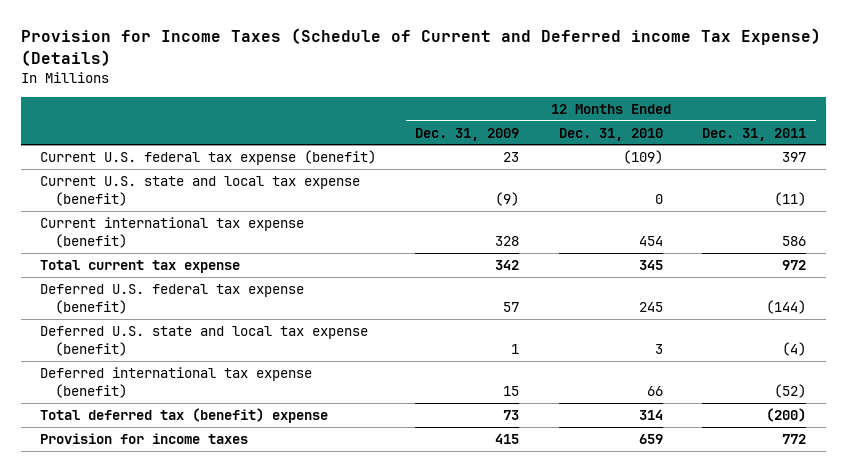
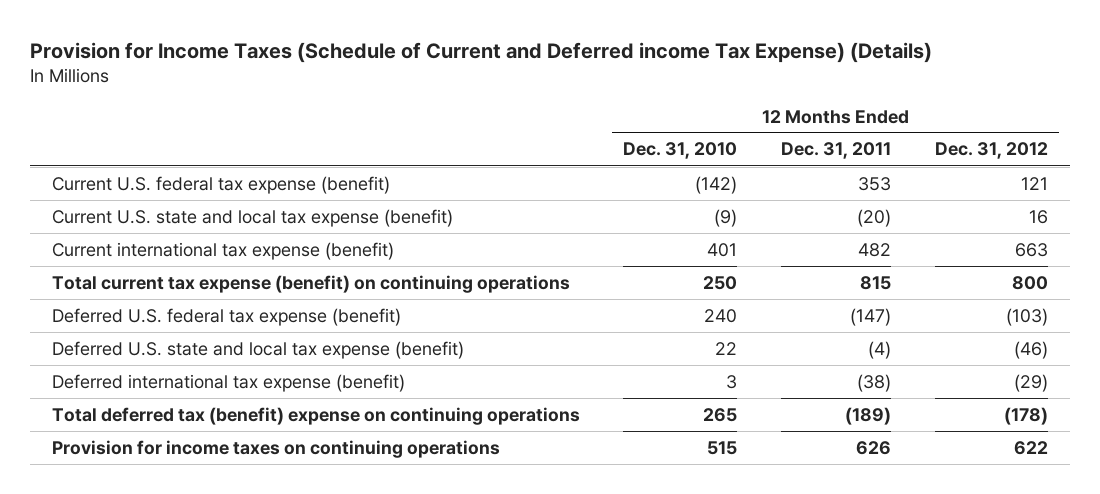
[415,127,520,141] Dec. 31, 2009 -> none
none -> [935,142,1049,160] Dec. 31, 2012
[622,149,663,164] (109) -> [695,175,738,194] (142)
[781,151,806,162] 397 -> [858,176,892,191] 353
[654,193,663,204] 0 -> [714,208,738,227] (9)
[773,191,806,206] (11) -> [857,208,892,227] (20)
[638,235,663,246] 454 -> [707,242,738,257] 401
[781,235,806,246] 586 -> [858,242,892,257] 482
[40,259,241,273] Total current tax expense -> [51,274,570,293] Total current tax expense (benefit) on continuing operations
[638,259,663,270] 345 -> [703,275,738,290] 250
[781,259,806,270] 972 -> [860,275,892,290] 815
[638,301,663,312] 245 -> [704,308,738,323] 240
[765,299,806,314] (144) -> [850,307,892,326] (147)
[654,343,663,354] 3 -> [715,341,738,355] 22
[646,385,663,396] 66 -> [726,374,738,389] 3
[773,383,806,398] (52) -> [857,373,892,392] (38)
[40,407,329,423] Total deferred tax (benefit) expense -> [51,406,580,425] Total deferred tax (benefit) expense on continuing operations
[638,409,663,420] 314 -> [703,407,738,422] 265
[765,407,806,422] (200) -> [845,406,892,425] (189)
[40,432,249,444] Provision for income taxes -> [51,439,500,458] Provision for income taxes on continuing operations
[638,433,663,444] 659 -> [707,440,738,455] 515
[781,433,806,444] 772 -> [856,440,892,455] 626

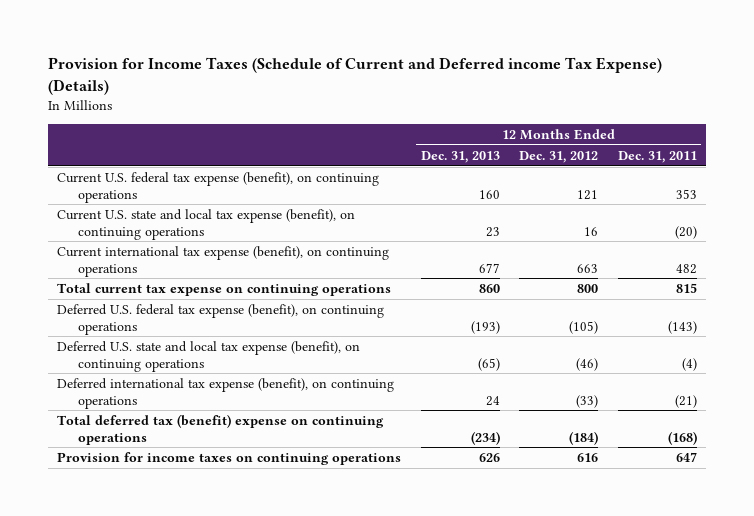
[623,142,738,160] Dec. 31, 2010 -> none
none -> [420,150,500,163] Dec. 31, 2013
[51,175,390,194] Current U.S. federal tax expense (benefit) -> [57,171,380,203] Current U.S. federal tax expense (benefit), on continuing operations
[51,208,453,227] Current U.S. state and local tax expense (benefit) -> [57,208,356,240] Current U.S. state and local tax expense (benefit), on continuing operations
[51,241,394,260] Current international tax expense (benefit) -> [57,245,390,277] Current international tax expense (benefit), on continuing operations
[51,274,570,293] Total current tax expense (benefit) on continuing operations -> [57,282,392,296] Total current tax expense on continuing operations
[51,307,401,326] Deferred U.S. federal tax expense (benefit) -> [57,303,385,335] Deferred U.S. federal tax expense (benefit), on continuing operations
[850,307,892,326] (147) -> [667,320,697,334] (143)
[1006,307,1049,326] (103) -> [569,320,599,334] (105)
[51,340,464,359] Deferred U.S. state and local tax expense (benefit) -> [57,340,361,372] Deferred U.S. state and local tax expense (benefit), on continuing operations
[51,373,405,392] Deferred international tax expense (benefit) -> [57,377,395,409] Deferred international tax expense (benefit), on continuing operations
[857,373,892,392] (38) -> [674,394,697,408] (21)
[1014,373,1049,392] (29) -> [576,394,599,408] (33)
[845,406,892,425] (189) -> [667,430,697,445] (168)
[1004,406,1049,425] (178) -> [569,430,599,445] (184)
[856,440,892,455] 626 -> [675,451,697,462] 647
[1014,440,1049,455] 622 -> [577,452,599,462] 616

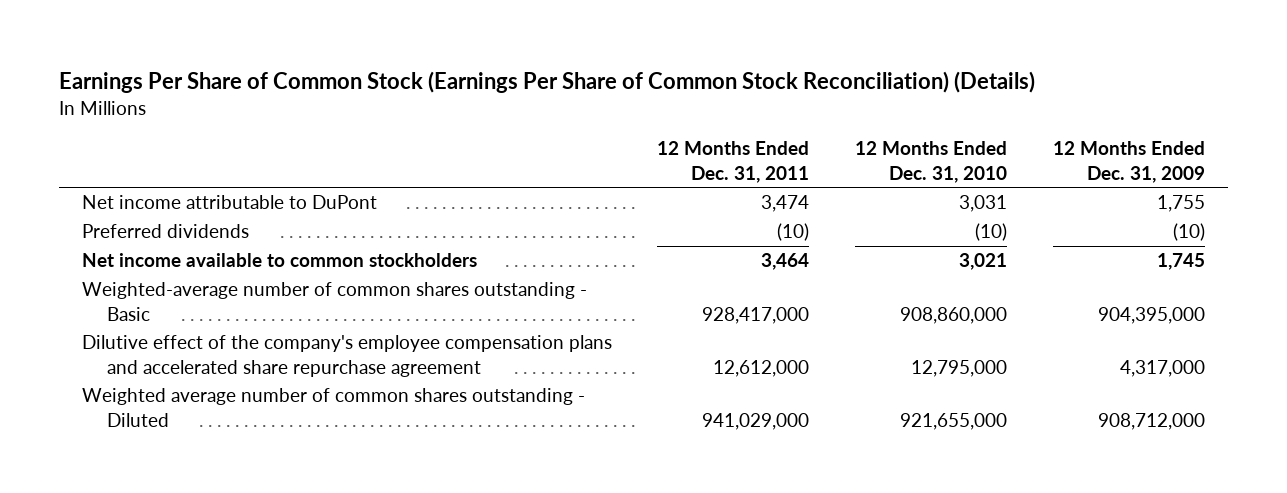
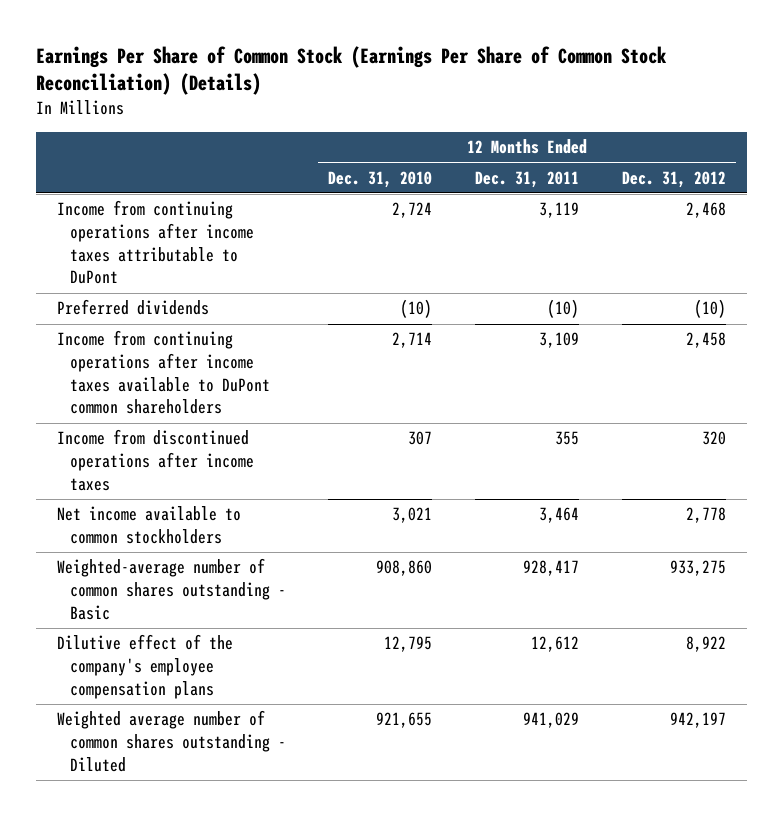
[1052,141,1205,183] 12 Months Ended Dec. 31, 2009 -> none
none -> [621,170,726,188] Dec. 31, 2012
[81,195,377,210] Net income attributable to DuPont -> none
none -> [57,200,254,285] Income from continuing operations after income taxes attributable to DuPont
none -> [57,330,270,415] Income from continuing operations after income taxes available to DuPont common shareholders
none -> [57,429,254,491] Income from discontinued operations after income taxes
[702,306,810,324] 928,417,000 -> [523,560,580,577] 928,417
[900,306,1008,324] 908,860,000 -> [376,560,433,577] 908,860
[81,335,612,377] Dilutive effect of the company's employee compensation plans and accelerated share repurchase agreement -> [57,634,234,699] Dilutive effect of the company's employee compensation plans
[713,359,810,377] 12,612,000 -> [531,636,580,653] 12,612
[911,359,1008,377] 12,795,000 -> [384,636,433,653] 12,795
[702,412,810,430] 941,029,000 -> [523,712,580,729] 941,029
[900,412,1008,430] 921,655,000 -> [376,712,433,729] 921,655

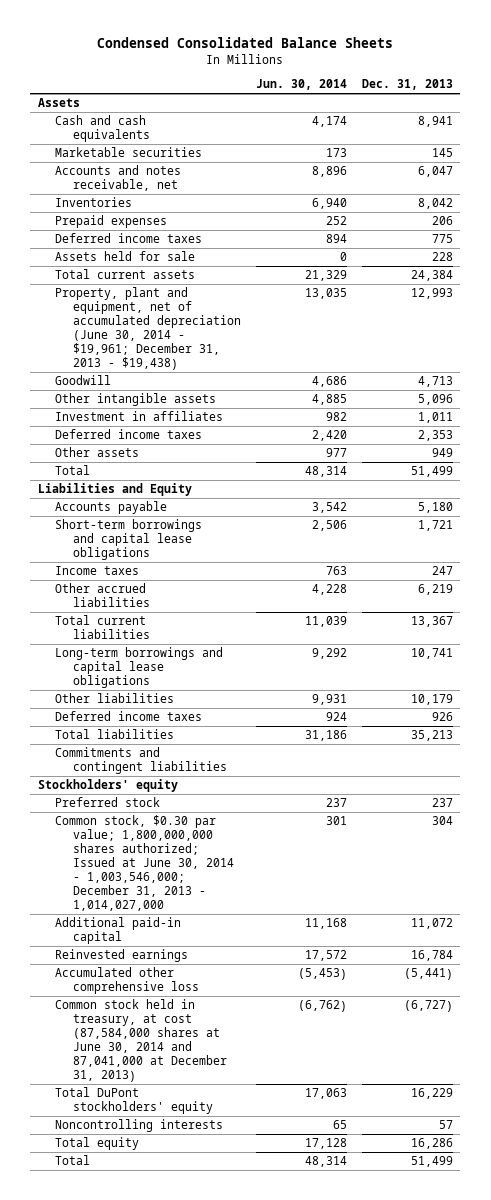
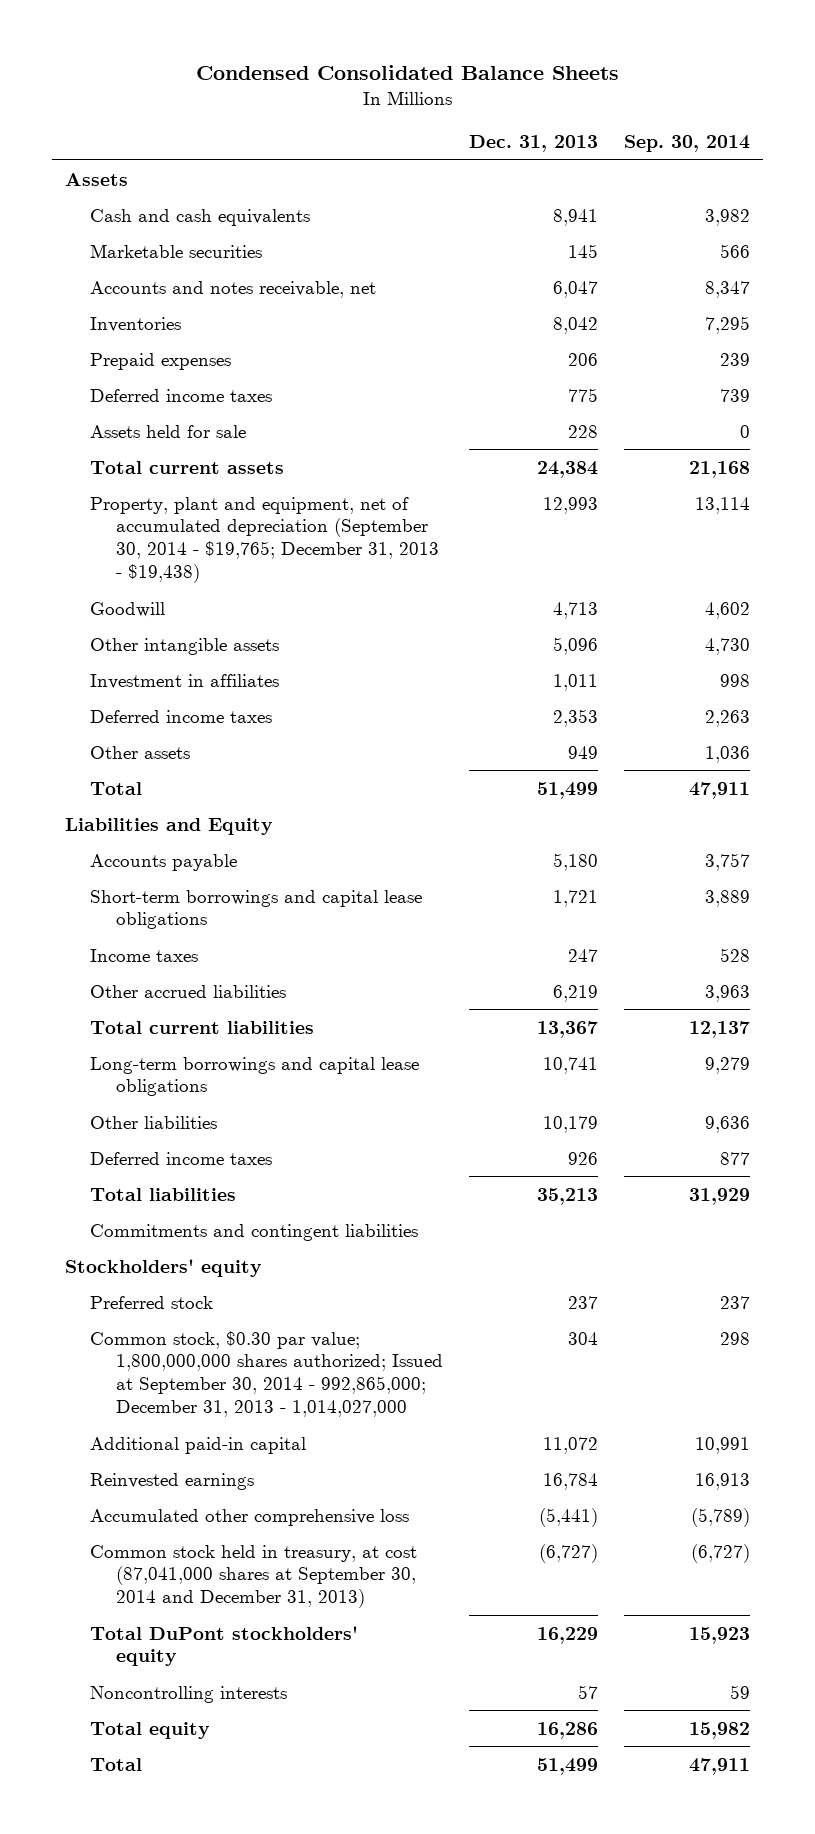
[255,79,347,91] Jun. 30, 2014 -> none
none -> [624,135,751,153] Sep. 30, 2014
[55,287,241,371] Property, plant and equipment, net of accumulated depreciation (June 30, 2014 - $19,961; December 31, 2013 - $19,438) -> [90,496,439,584] Property, plant and equipment, net of accumulated depreciation (September 30, 2014 - $19,765; December 31, 2013 - $19,438)
[55,815,234,912] Common stock, $0.30 par value; 1,800,000,000 shares authorized; Issued at June 30, 2014 - 1,003,546,000; December 31, 2013 - 1,014,027,000 -> [90,1330,443,1418] Common stock, $0.30 par value; 1,800,000,000 shares authorized; Issued at September 30, 2014 - 992,865,000; December 31, 2013 - 1,014,027,000
[55,999,227,1083] Common stock held in treasury, at cost (87,584,000 shares at June 30, 2014 and 87,041,000 at December 31, 2013) -> [90,1544,418,1609] Common stock held in treasury, at cost (87,041,000 shares at September 30, 2014 and December 31, 2013)

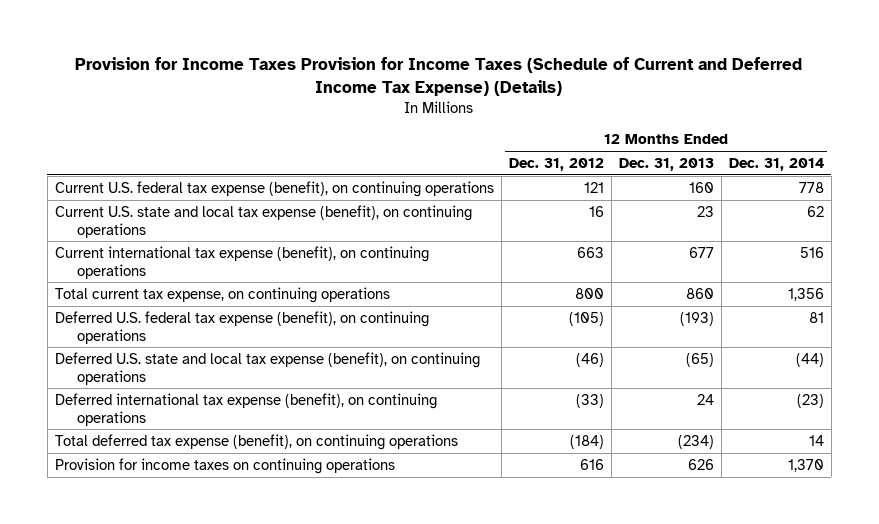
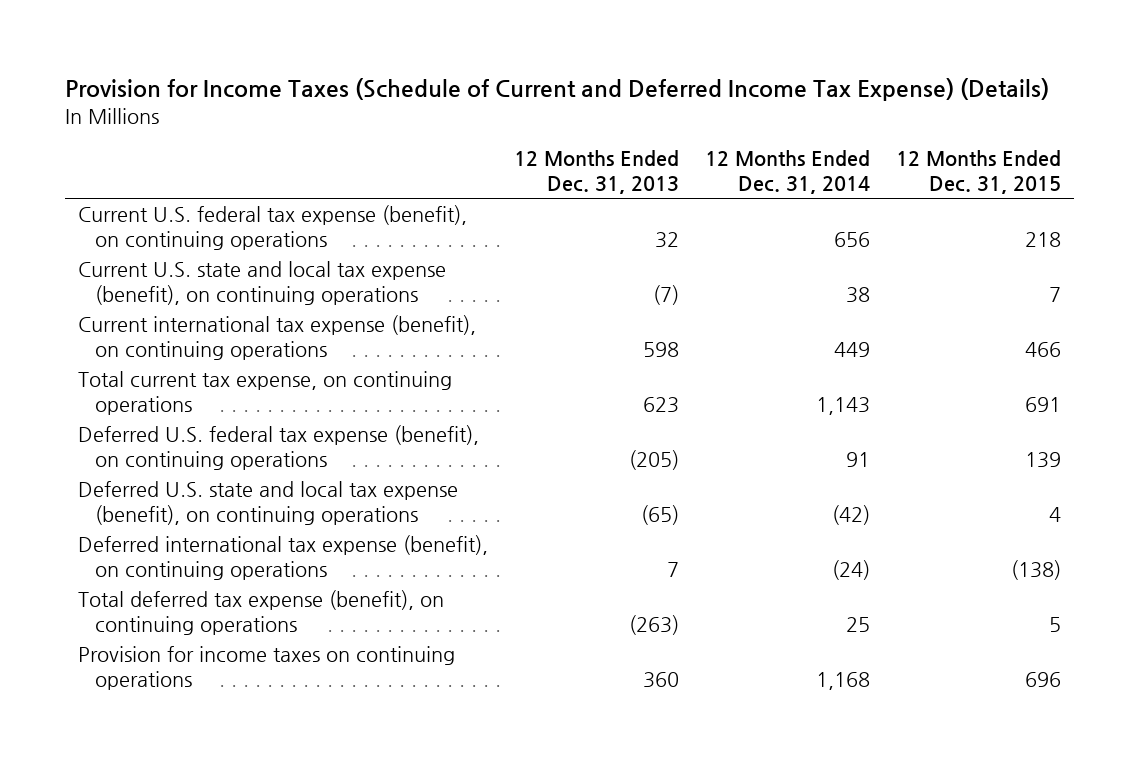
[75,57,803,96] Provision for Income Taxes Provision for Income Taxes (Schedule of Current and Deferred Income Tax Expense) (Details) -> [65,78,1050,102] Provision for Income Taxes (Schedule of Current and Deferred Income Tax Expense) (Details)
[508,157,604,171] Dec. 31, 2012 -> none
none -> [895,150,1061,195] 12 Months Ended Dec. 31, 2015
[688,181,714,193] 160 -> [654,231,679,248] 32
[798,181,824,193] 778 -> [833,231,870,247] 656
[696,205,714,217] 23 -> [652,284,679,305] (7)
[806,205,824,217] 62 -> [845,286,870,303] 38
[688,246,714,258] 677 -> [642,341,679,357] 598
[799,246,824,258] 516 -> [833,341,870,357] 449
[685,287,714,299] 860 -> [642,396,679,413] 623
[787,287,824,301] 1,356 -> [815,396,870,415] 1,143
[679,311,714,326] (193) -> [628,449,679,470] (205)
[808,311,824,323] 81 -> [845,451,870,467] 91
[795,352,824,367] (44) -> [831,504,870,525] (42)
[696,393,714,405] 24 -> [666,561,679,577] 7
[796,393,824,408] (23) -> [831,559,870,580] (24)
[677,434,714,449] (234) -> [628,614,679,635] (263)
[808,434,824,446] 14 -> [845,616,870,632] 25
[687,458,714,470] 626 -> [642,671,679,688] 360
[787,458,824,472] 1,370 -> [815,671,870,690] 1,168

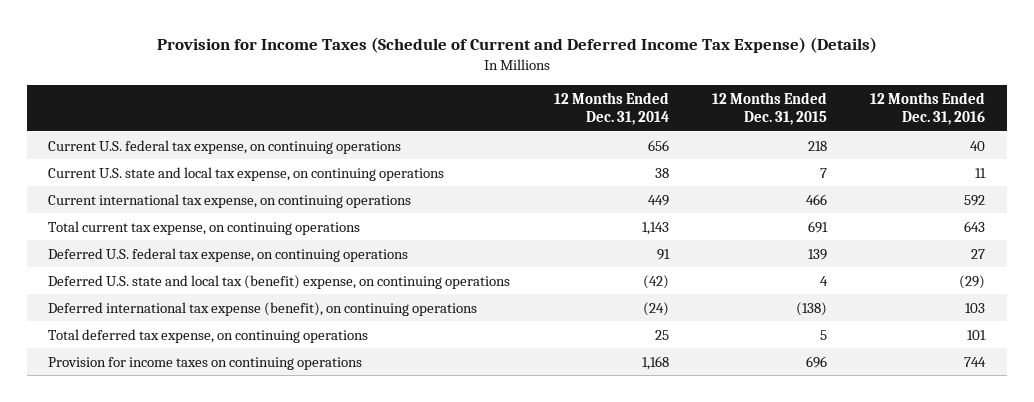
[513,150,679,195] 12 Months Ended Dec. 31, 2013 -> none
none -> [870,91,986,125] 12 Months Ended Dec. 31, 2016
[78,205,468,250] Current U.S. federal tax expense (benefit), on continuing operations -> [48,139,402,154] Current U.S. federal tax expense, on continuing operations
[78,261,447,305] Current U.S. state and local tax expense (benefit), on continuing operations -> [48,166,445,181] Current U.S. state and local tax expense, on continuing operations
[78,315,477,360] Current international tax expense (benefit), on continuing operations -> [48,193,412,208] Current international tax expense, on continuing operations
[78,425,480,470] Deferred U.S. federal tax expense (benefit), on continuing operations -> [48,247,409,262] Deferred U.S. federal tax expense, on continuing operations
[78,481,459,525] Deferred U.S. state and local tax expense (benefit), on continuing operations -> [48,274,511,289] Deferred U.S. state and local tax (benefit) expense, on continuing operations
[78,590,445,635] Total deferred tax expense (benefit), on continuing operations -> [48,328,369,343] Total deferred tax expense, on continuing operations

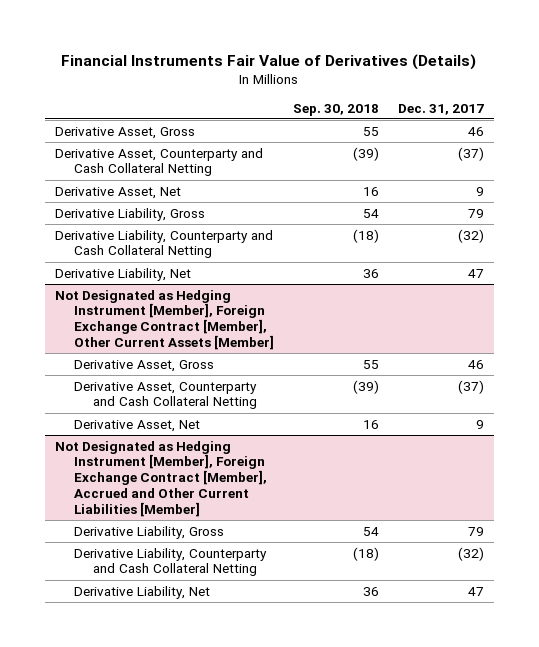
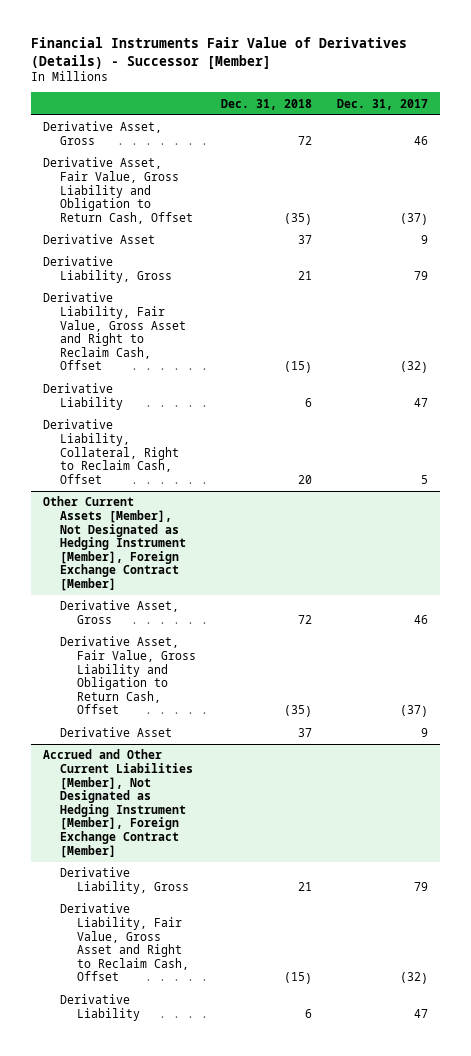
[61,53,477,70] Financial Instruments Fair Value of Derivatives (Details) -> [30,37,407,69] Financial Instruments Fair Value of Derivatives (Details) - Successor [Member]
[292,103,379,116] Sep. 30, 2018 -> none
none -> [220,98,312,110] Dec. 31, 2018
[54,147,263,177] Derivative Asset, Counterparty and Cash Collateral Netting -> [43,157,194,224] Derivative Asset, Fair Value, Gross Liability and Obligation to Return Cash, Offset
[54,186,181,199] Derivative Asset, Net -> [43,234,156,245] Derivative Asset
[54,229,273,259] Derivative Liability, Counterparty and Cash Collateral Netting -> [43,292,187,371] Derivative Liability, Fair Value, Gross Asset and Right to Reclaim Cash, Offset
[54,267,191,281] Derivative Liability, Net -> [43,383,124,410] Derivative Liability
none -> [43,419,180,484] Derivative Liability, Collateral, Right to Reclaim Cash, Offset
[54,289,274,350] Not Designated as Hedging Instrument [Member], Foreign Exchange Contract [Member], Other Current Assets [Member] -> [43,496,187,592] Other Current Assets [Member], Not Designated as Hedging Instrument [Member], Foreign Exchange Contract [Member]
[73,381,257,410] Derivative Asset, Counterparty and Cash Collateral Netting -> [60,636,197,715] Derivative Asset, Fair Value, Gross Liability and Obligation to Return Cash, Offset
[73,419,200,432] Derivative Asset, Net -> [60,727,173,738] Derivative Asset
[54,440,267,517] Not Designated as Hedging Instrument [Member], Foreign Exchange Contract [Member], Accrued and Other Current Liabilities [Member] -> [43,749,194,858] Accrued and Other Current Liabilities [Member], Not Designated as Hedging Instrument [Member], Foreign Exchange Contract [Member]
[73,547,267,577] Derivative Liability, Counterparty and Cash Collateral Netting -> [60,903,190,982] Derivative Liability, Fair Value, Gross Asset and Right to Reclaim Cash, Offset
[73,585,210,599] Derivative Liability, Net -> [60,994,141,1021] Derivative Liability

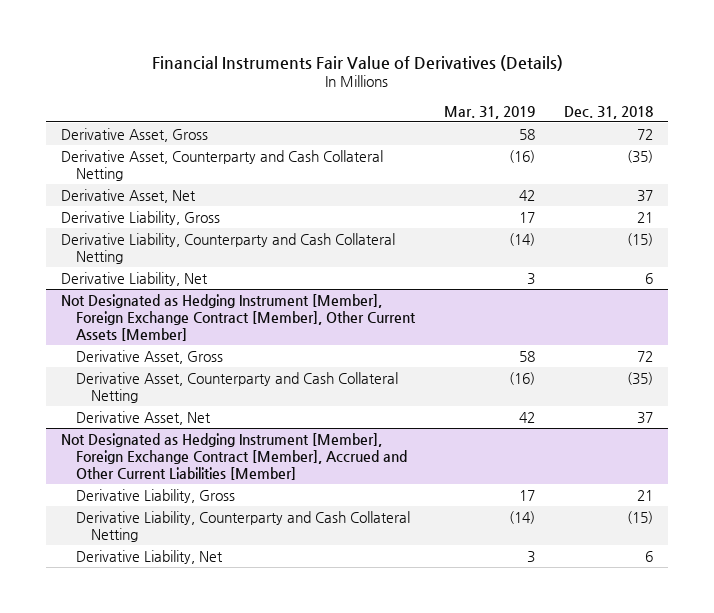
[30,37,407,69] Financial Instruments Fair Value of Derivatives (Details) - Successor [Member] -> [152,54,564,71] Financial Instruments Fair Value of Derivatives (Details)
[336,98,428,110] Dec. 31, 2017 -> none
none -> [444,105,536,119] Mar. 31, 2019
[43,157,194,224] Derivative Asset, Fair Value, Gross Liability and Obligation to Return Cash, Offset -> [60,149,383,182] Derivative Asset, Counterparty and Cash Collateral Netting
[43,234,156,245] Derivative Asset -> [60,188,196,203] Derivative Asset, Net
[43,419,180,484] Derivative Liability, Collateral, Right to Reclaim Cash, Offset -> none
[43,292,187,371] Derivative Liability, Fair Value, Gross Asset and Right to Reclaim Cash, Offset -> [60,232,395,265] Derivative Liability, Counterparty and Cash Collateral Netting
[43,383,124,410] Derivative Liability -> [60,271,208,286] Derivative Liability, Net
[43,496,187,592] Other Current Assets [Member], Not Designated as Hedging Instrument [Member], Foreign Exchange Contract [Member] -> [60,293,417,342] Not Designated as Hedging Instrument [Member], Foreign Exchange Contract [Member], Other Current Assets [Member]
[60,636,197,715] Derivative Asset, Fair Value, Gross Liability and Obligation to Return Cash, Offset -> [76,371,399,404] Derivative Asset, Counterparty and Cash Collateral Netting
[60,727,173,738] Derivative Asset -> [76,410,212,425] Derivative Asset, Net
[43,749,194,858] Accrued and Other Current Liabilities [Member], Not Designated as Hedging Instrument [Member], Foreign Exchange Contract [Member] -> [60,432,408,481] Not Designated as Hedging Instrument [Member], Foreign Exchange Contract [Member], Accrued and Other Current Liabilities [Member]
[60,903,190,982] Derivative Liability, Fair Value, Gross Asset and Right to Reclaim Cash, Offset -> [76,510,411,543] Derivative Liability, Counterparty and Cash Collateral Netting
[60,994,141,1021] Derivative Liability -> [76,549,224,564] Derivative Liability, Net

